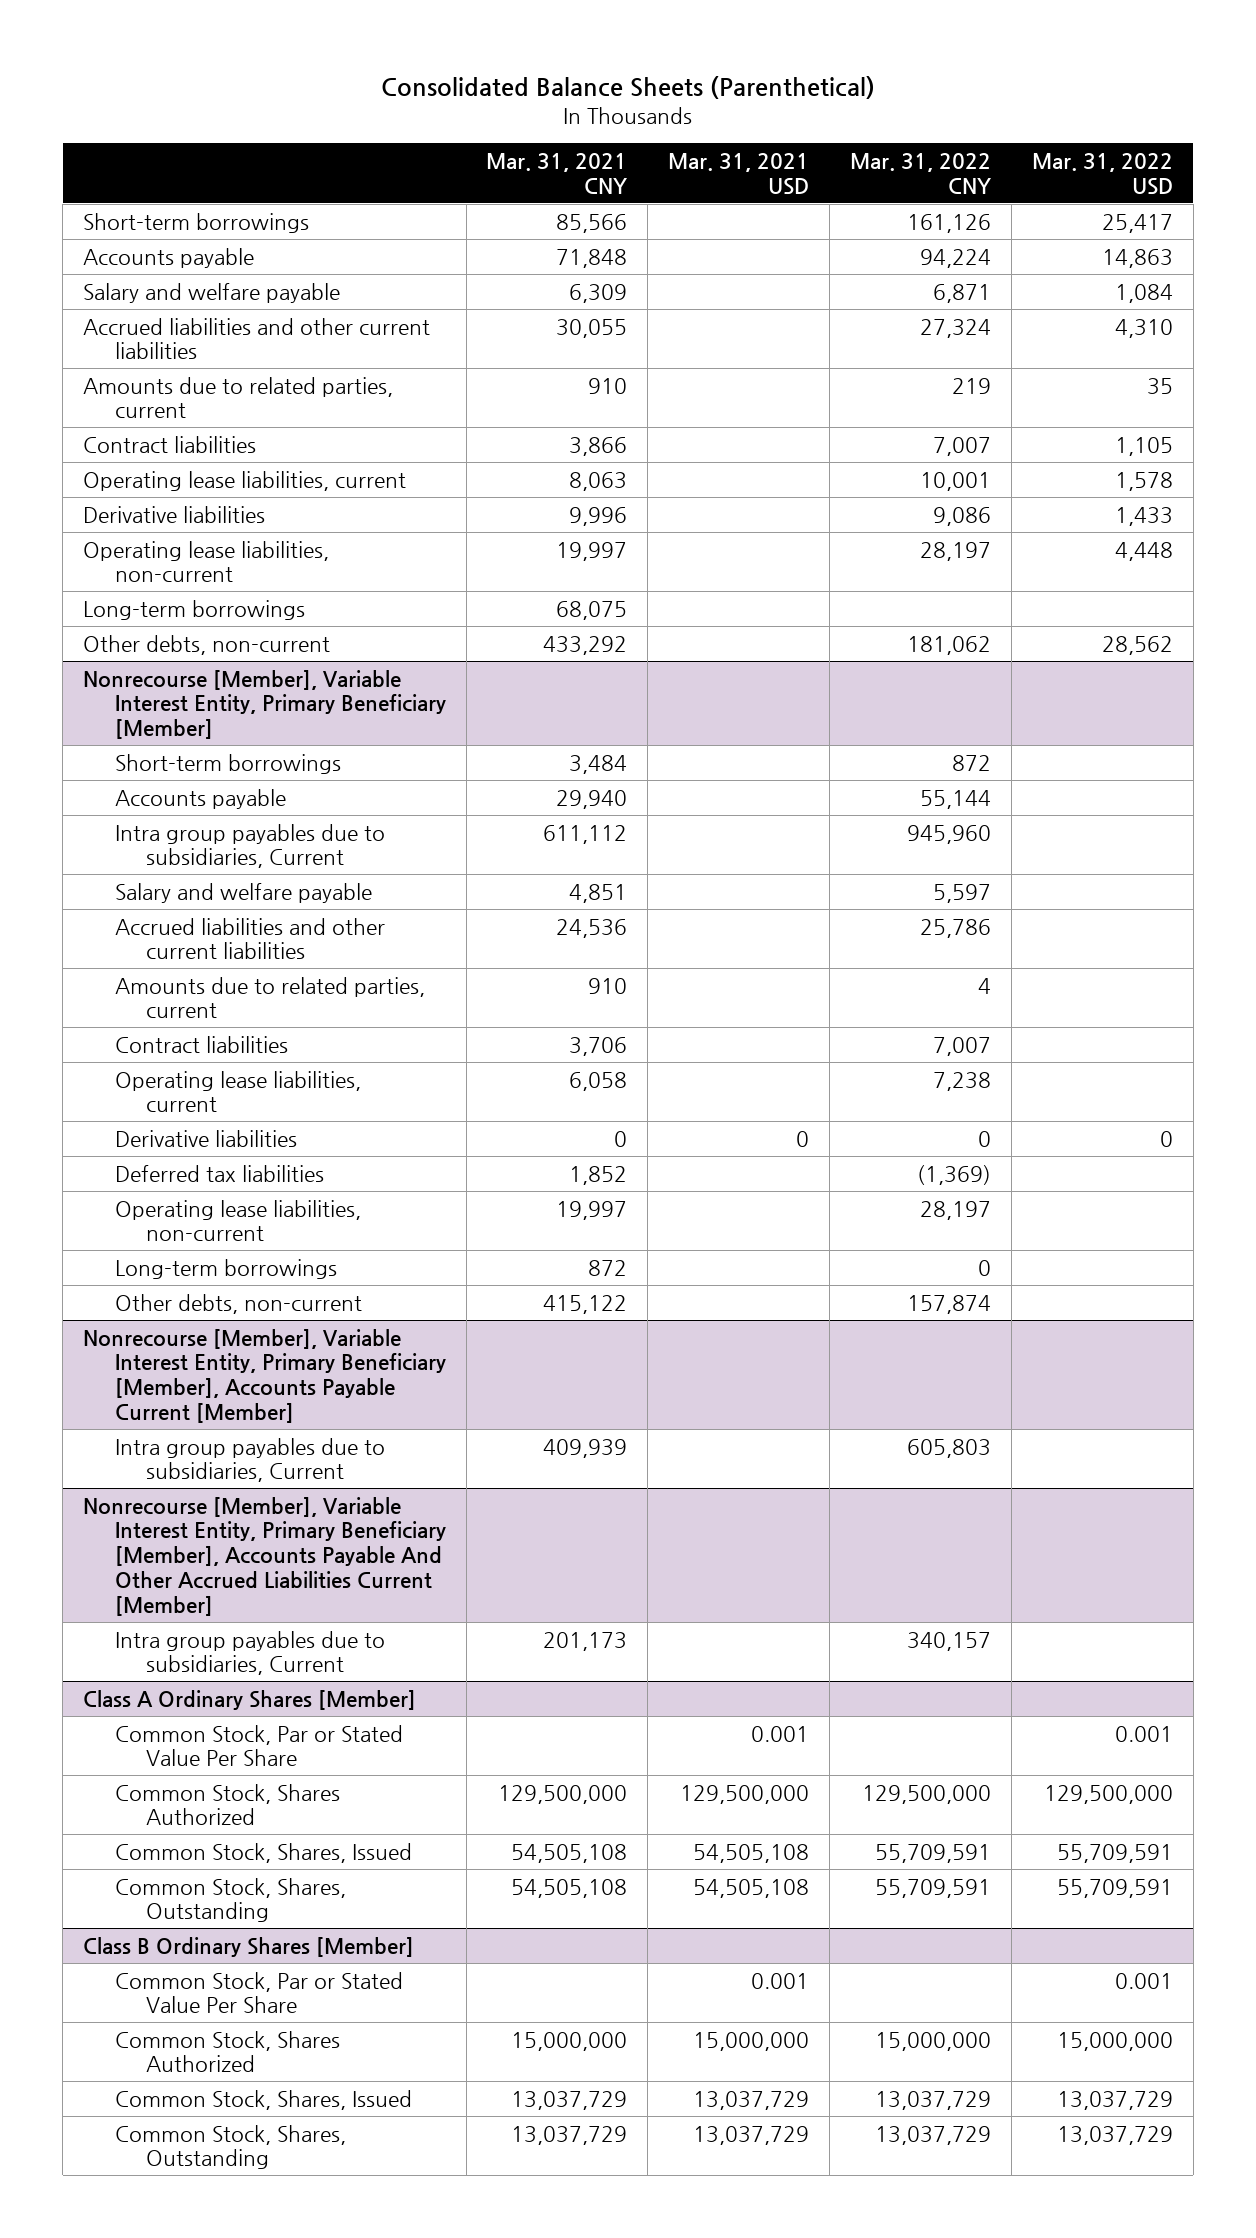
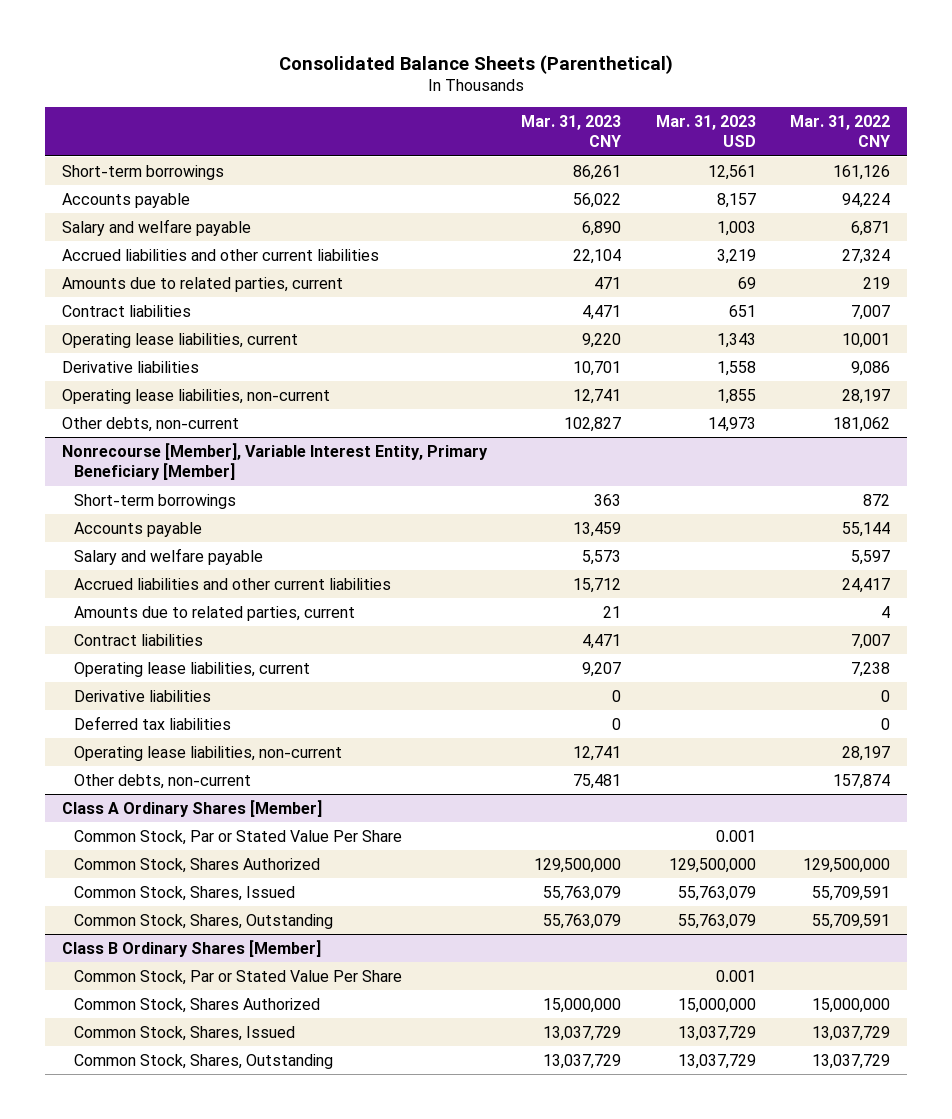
[486,152,628,194] Mar. 31, 2021 CNY -> none
[668,152,810,195] Mar. 31, 2021 USD -> none
[1032,152,1174,195] Mar. 31, 2022 USD -> none
none -> [521,114,622,148] Mar. 31, 2023 CNY
none -> [655,114,756,148] Mar. 31, 2023 USD
[83,599,306,620] Long-term borrowings -> none
[114,823,385,869] Intra group payables due to subsidiaries, Current -> none
[920,918,992,938] 25,786 -> [842,577,891,593] 24,417
[917,1164,992,1185] (1,369) -> [881,717,891,730] 0
[114,1258,337,1279] Long-term borrowings -> none
[83,1328,446,1423] Nonrecourse [Member], Variable Interest Entity, Primary Beneficiary [Member], Accounts Payable Current [Member] -> none
[114,1437,385,1483] Intra group payables due to subsidiaries, Current -> none
[83,1496,446,1616] Nonrecourse [Member], Variable Interest Entity, Primary Beneficiary [Member], Accounts Payable And Other Accrued Liabilities Current [Member] -> none
[114,1630,385,1676] Intra group payables due to subsidiaries, Current -> none

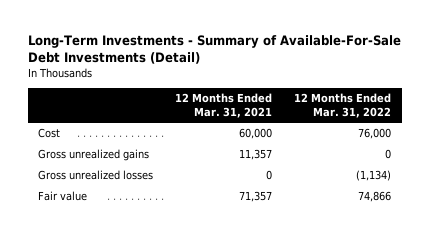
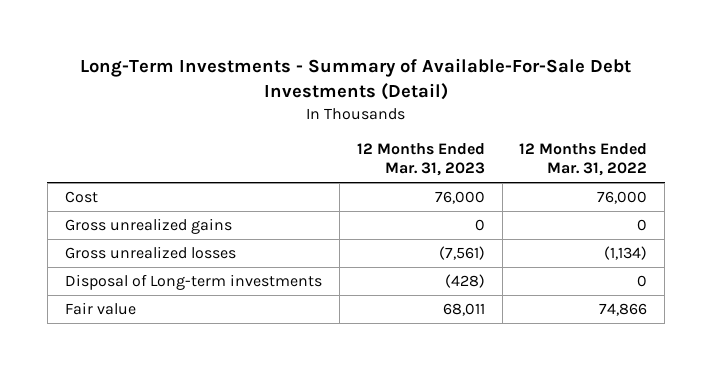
[175,93,273,118] 12 Months Ended Mar. 31, 2021 -> none
none -> [356,142,485,177] 12 Months Ended Mar. 31, 2023
none -> [64,273,322,290] Disposal of Long-term investments

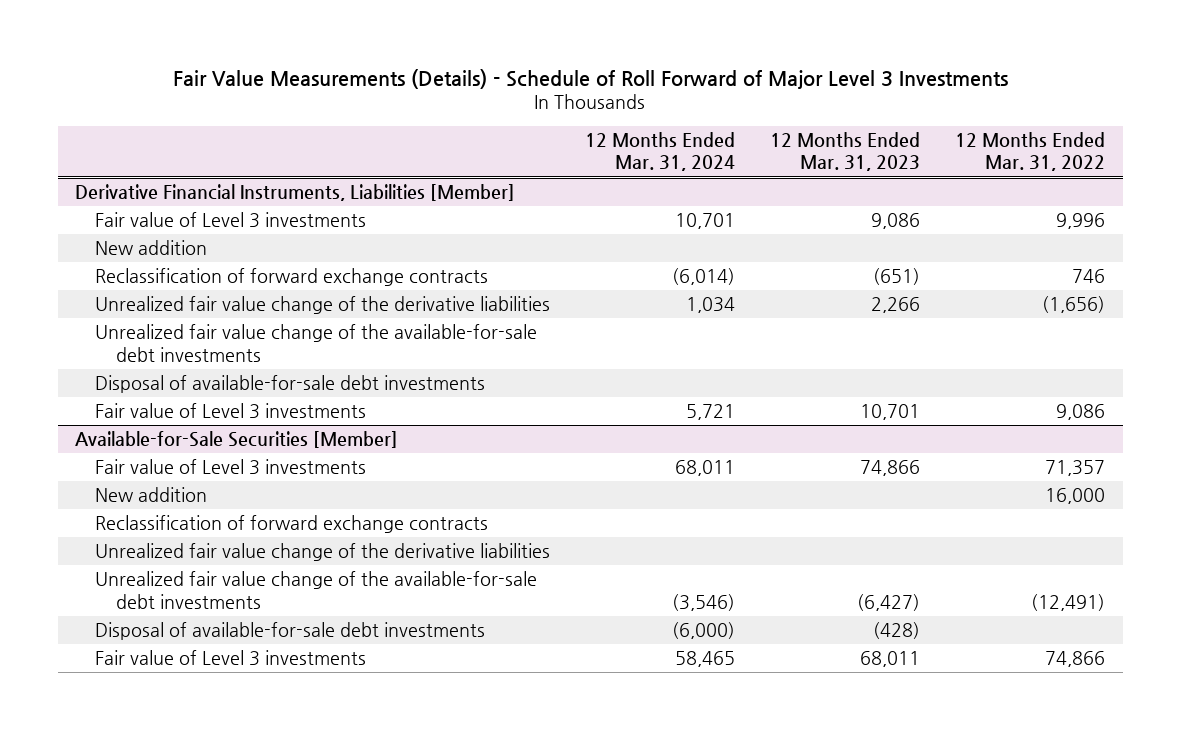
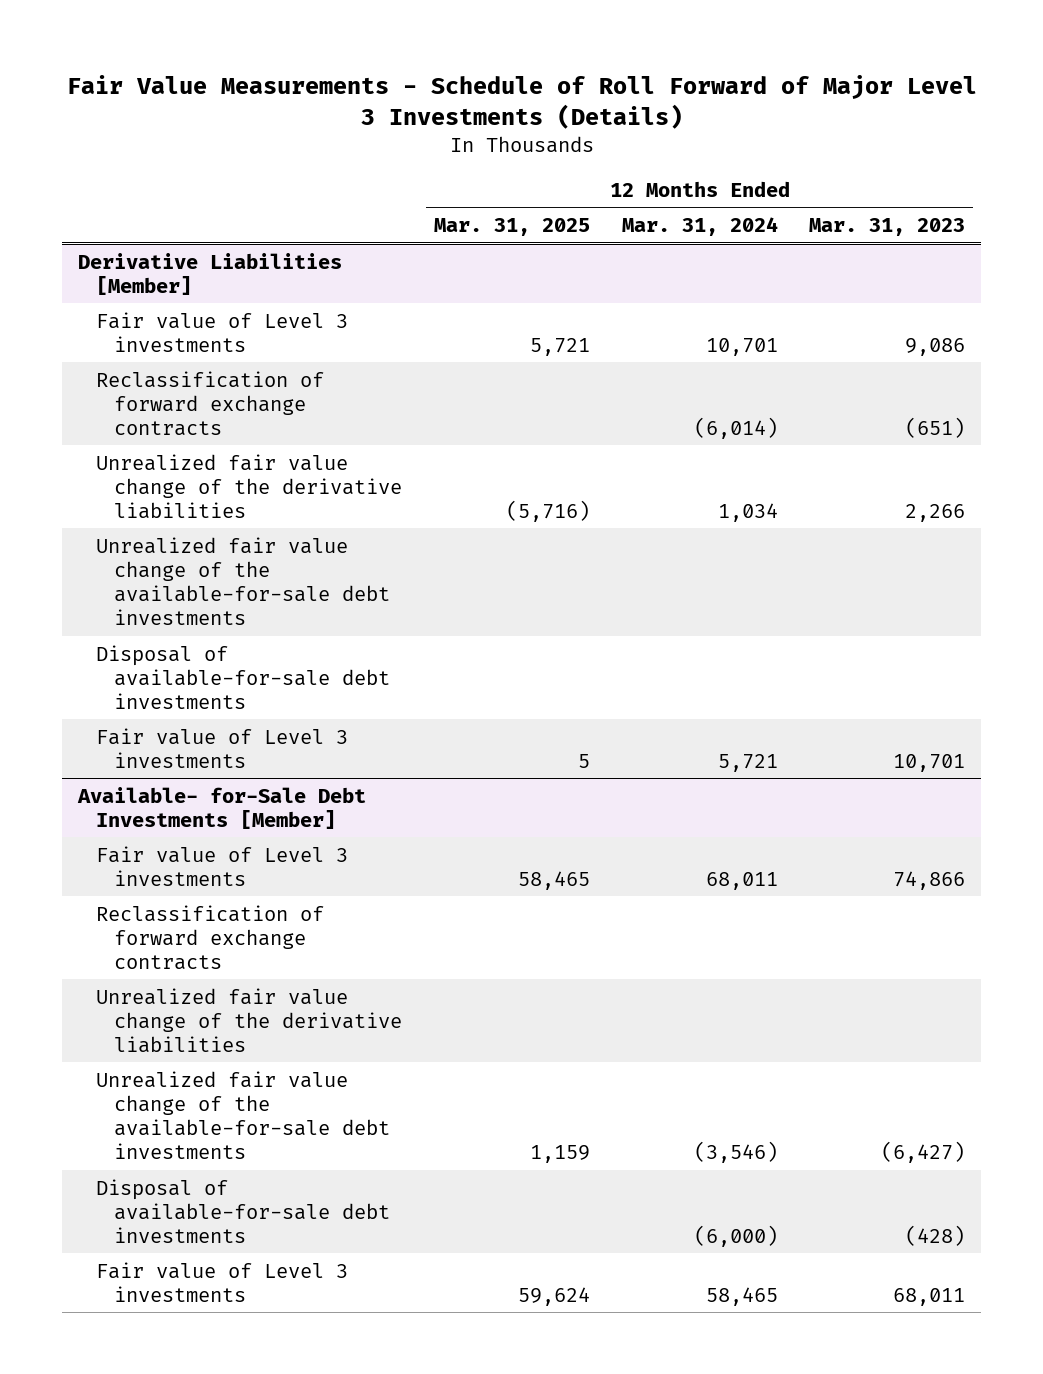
[173,68,1009,89] Fair Value Measurements (Details) - Schedule of Roll Forward of Major Level 3 Investments -> [66,74,977,129] Fair Value Measurements - Schedule of Roll Forward of Major Level 3 Investments (Details)
[955,131,1106,172] 12 Months Ended Mar. 31, 2022 -> none
none -> [433,218,590,237] Mar. 31, 2025
[75,184,516,202] Derivative Financial Instruments, Liabilities [Member] -> [78,252,343,295] Derivative Liabilities [Member]
[95,240,208,256] New addition -> none
[75,431,399,449] Available-for-Sale Securities [Member] -> [77,786,367,829] Available- for-Sale Debt Investments [Member]
[95,487,208,503] New addition -> none

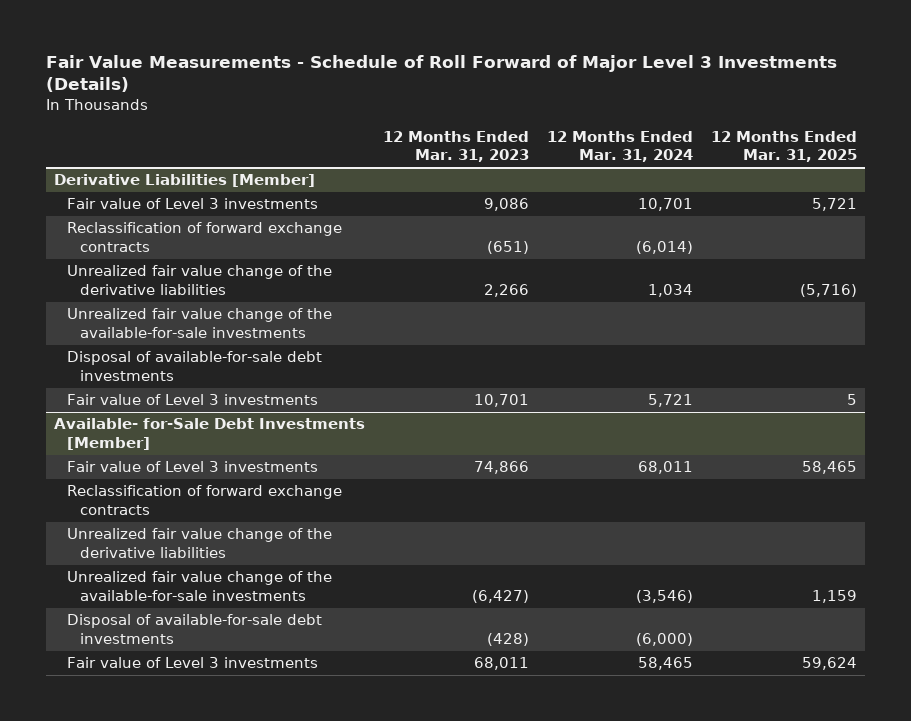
[96,536,391,625] Unrealized fair value change of the available-for-sale debt investments -> [67,308,333,338] Unrealized fair value change of the available-for-sale investments
[96,1070,391,1159] Unrealized fair value change of the available-for-sale debt investments -> [67,571,333,601] Unrealized fair value change of the available-for-sale investments

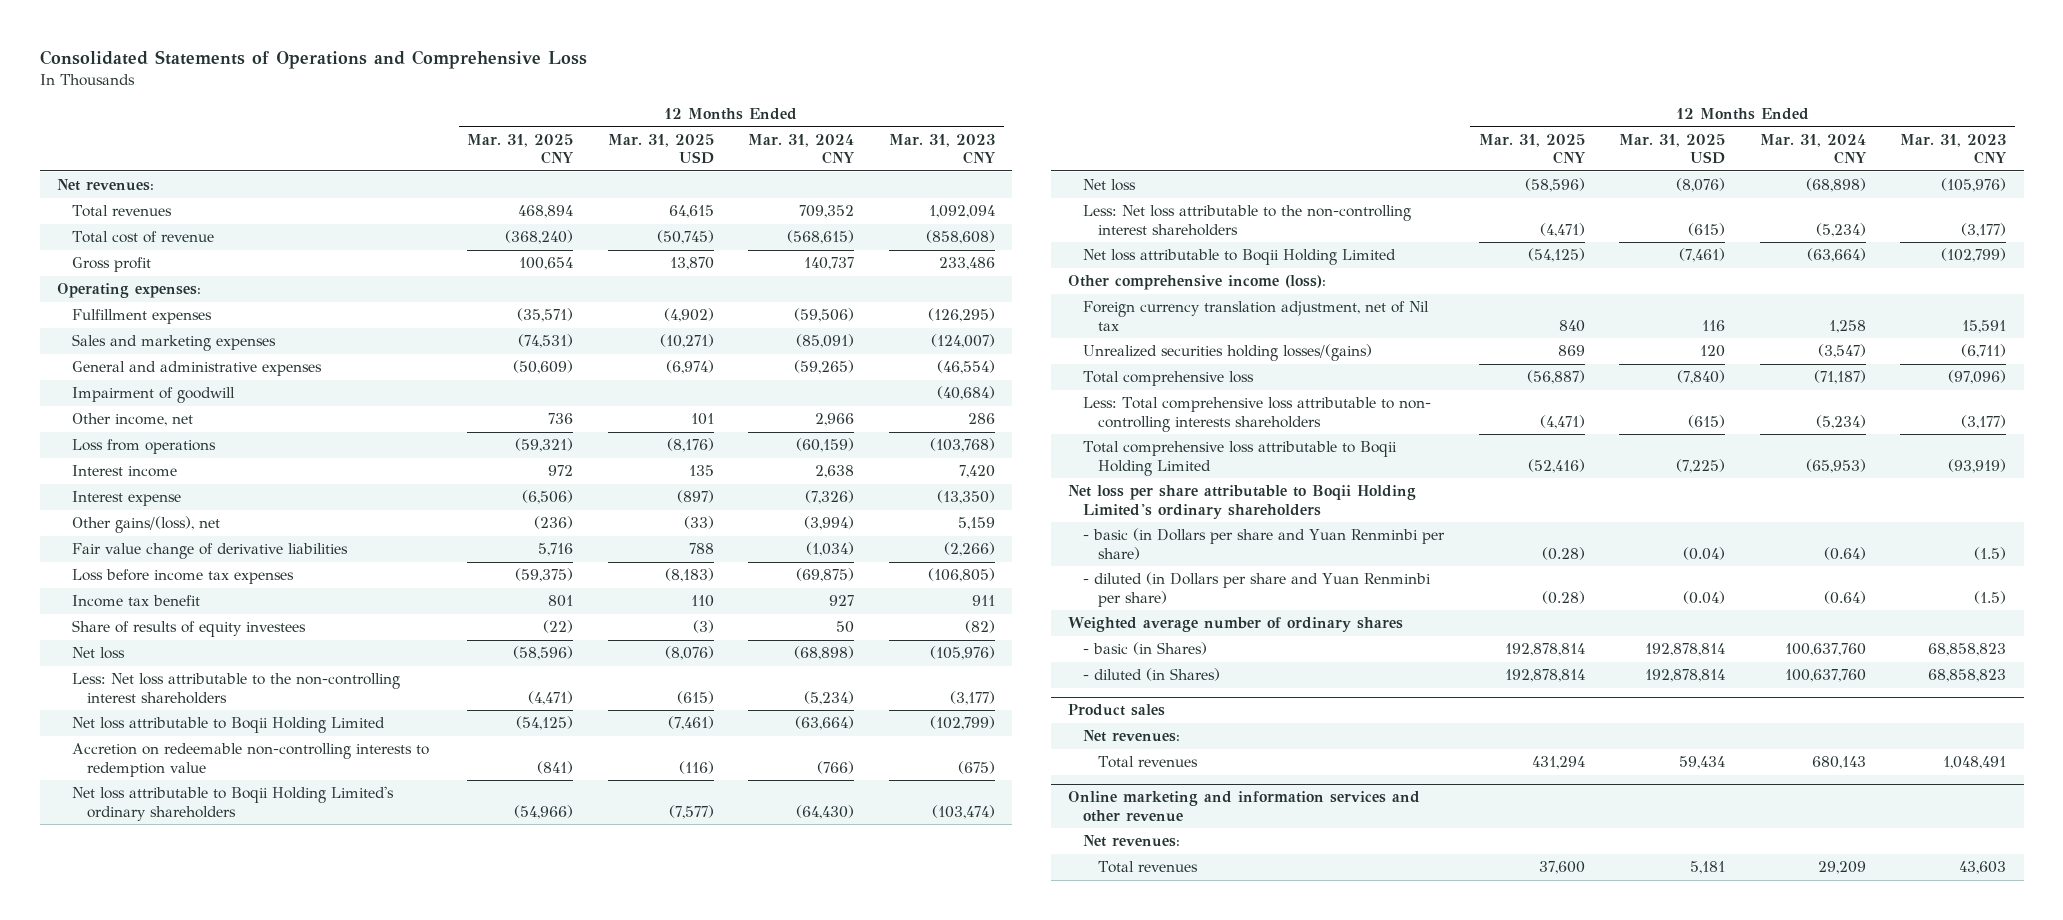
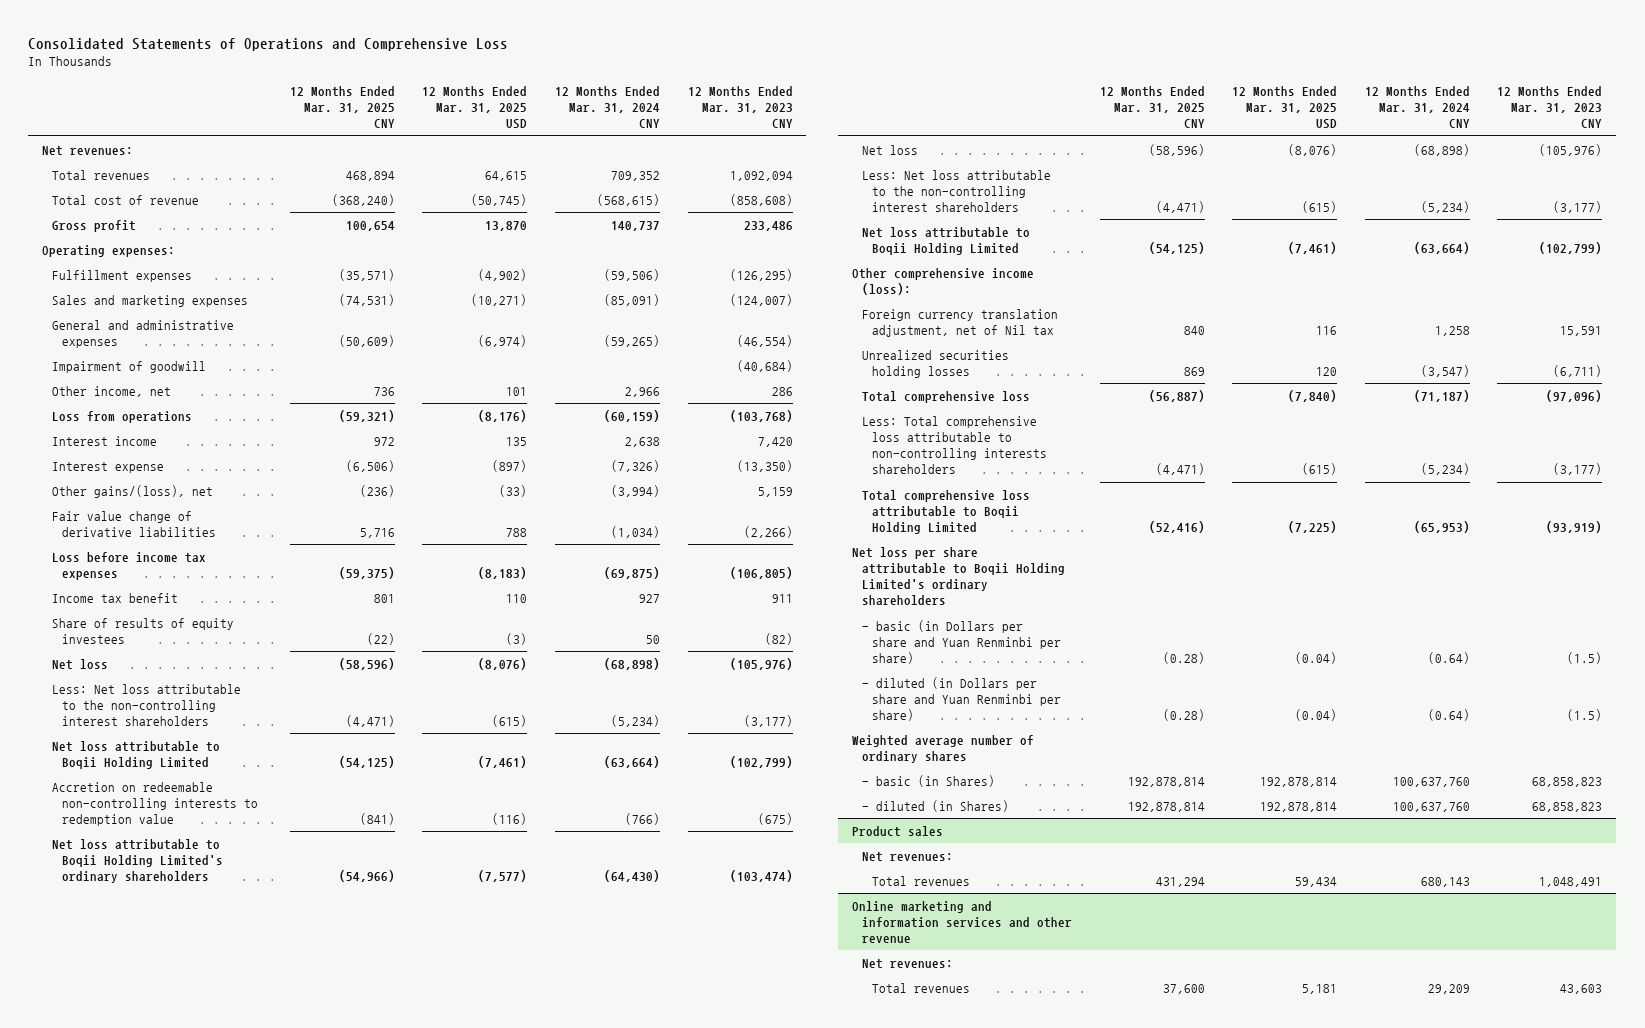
[1083,344,1373,362] Unrealized securities holding losses/(gains) -> [862,349,1010,378] Unrealized securities holding losses
[1083,397,1432,432] Less: Total comprehensive loss attributable to non- controlling interests shareholders -> [862,415,1047,475] Less: Total comprehensive loss attributable to non-controlling interests shareholders

